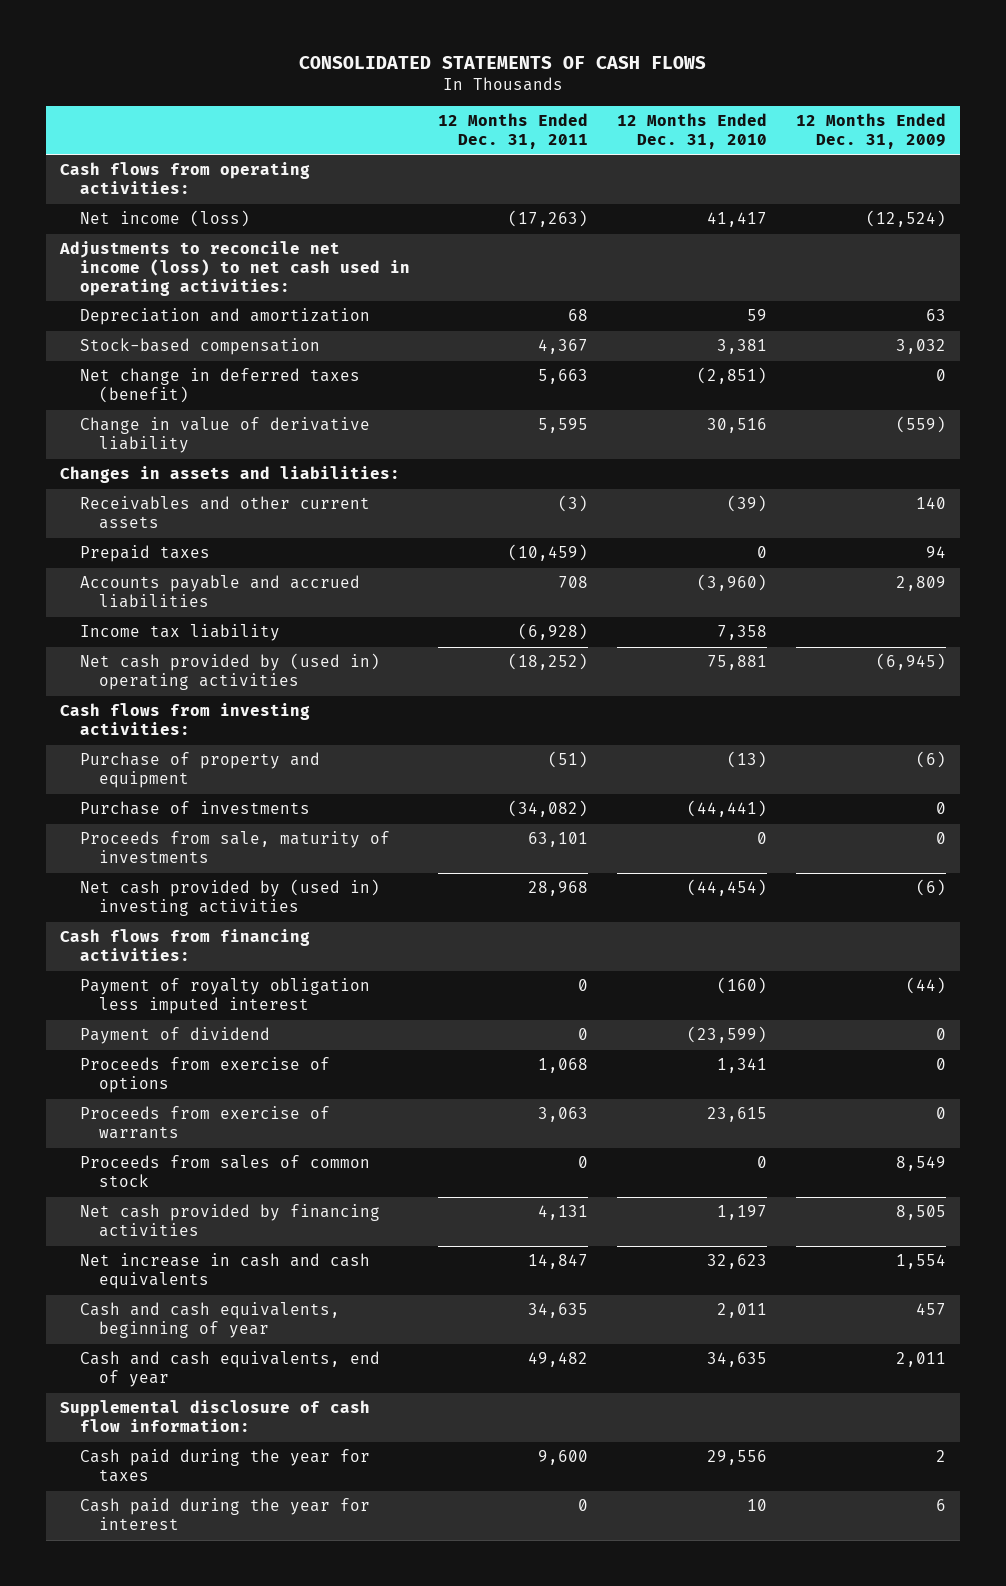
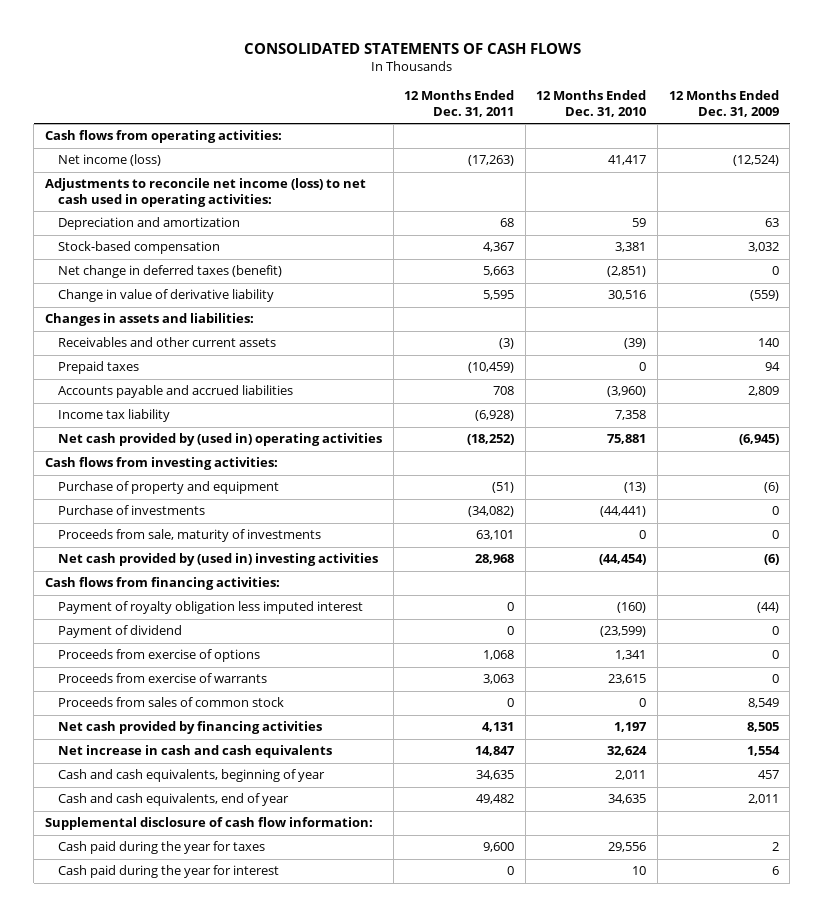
[707,1254,768,1270] 32,623 -> [607,746,648,757] 32,624

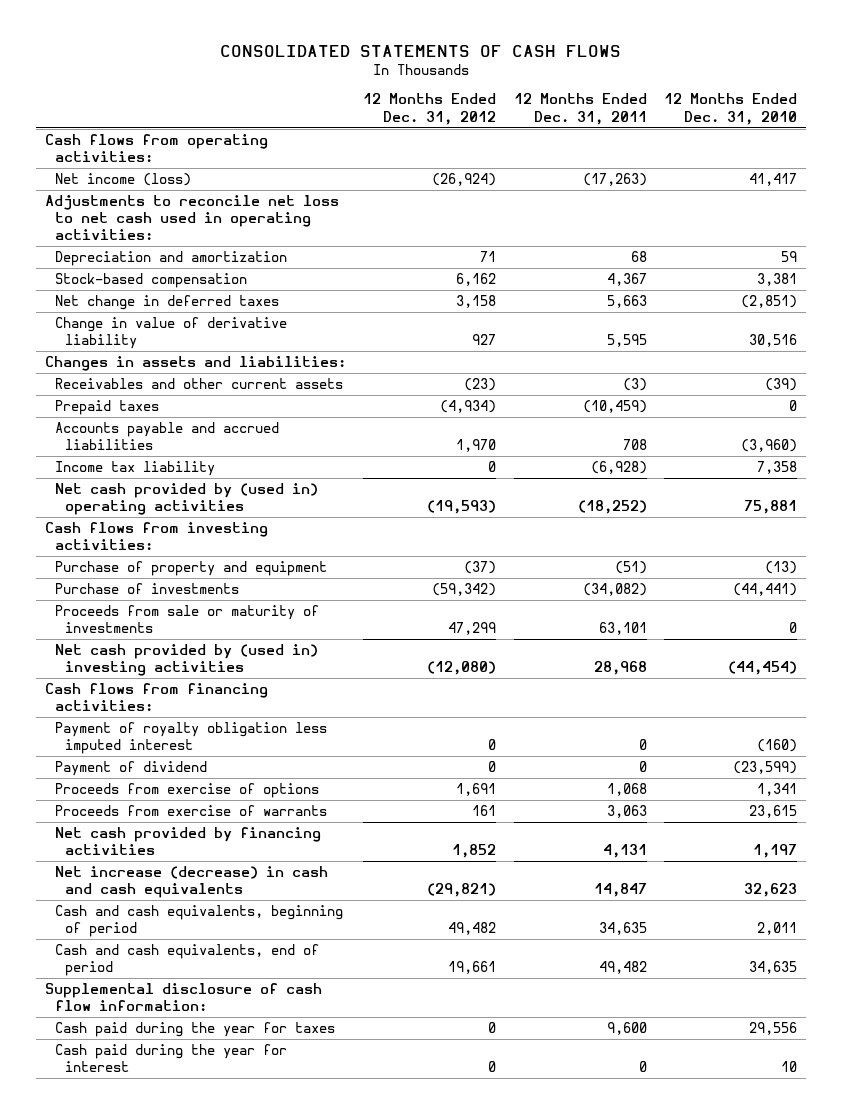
[668,90,779,117] 12 Months Ended Dec. 31, 2009 -> none
none -> [363,93,497,125] 12 Months Ended Dec. 31, 2012
[44,178,366,207] Adjustments to reconcile net income (loss) to net cash used in operating activities: -> [44,195,339,241] Adjustments to reconcile net loss to net cash used in operating activities:
[58,265,283,279] Net change in deferred taxes (benefit) -> [55,295,280,311] Net change in deferred taxes
[58,529,322,543] Proceeds from sale, maturity of investments -> [55,605,320,634] Proceeds from sale or maturity of investments
[58,697,285,708] Proceeds from sales of common stock -> none
[58,745,333,759] Net increase in cash and cash equivalents -> [55,866,329,899] Net increase (decrease) in cash and cash equivalents
[607,746,648,757] 32,624 -> [744,883,798,898] 32,623
[58,769,326,783] Cash and cash equivalents, beginning of year -> [55,905,344,938] Cash and cash equivalents, beginning of period
[58,793,290,807] Cash and cash equivalents, end of year -> [55,944,320,977] Cash and cash equivalents, end of period

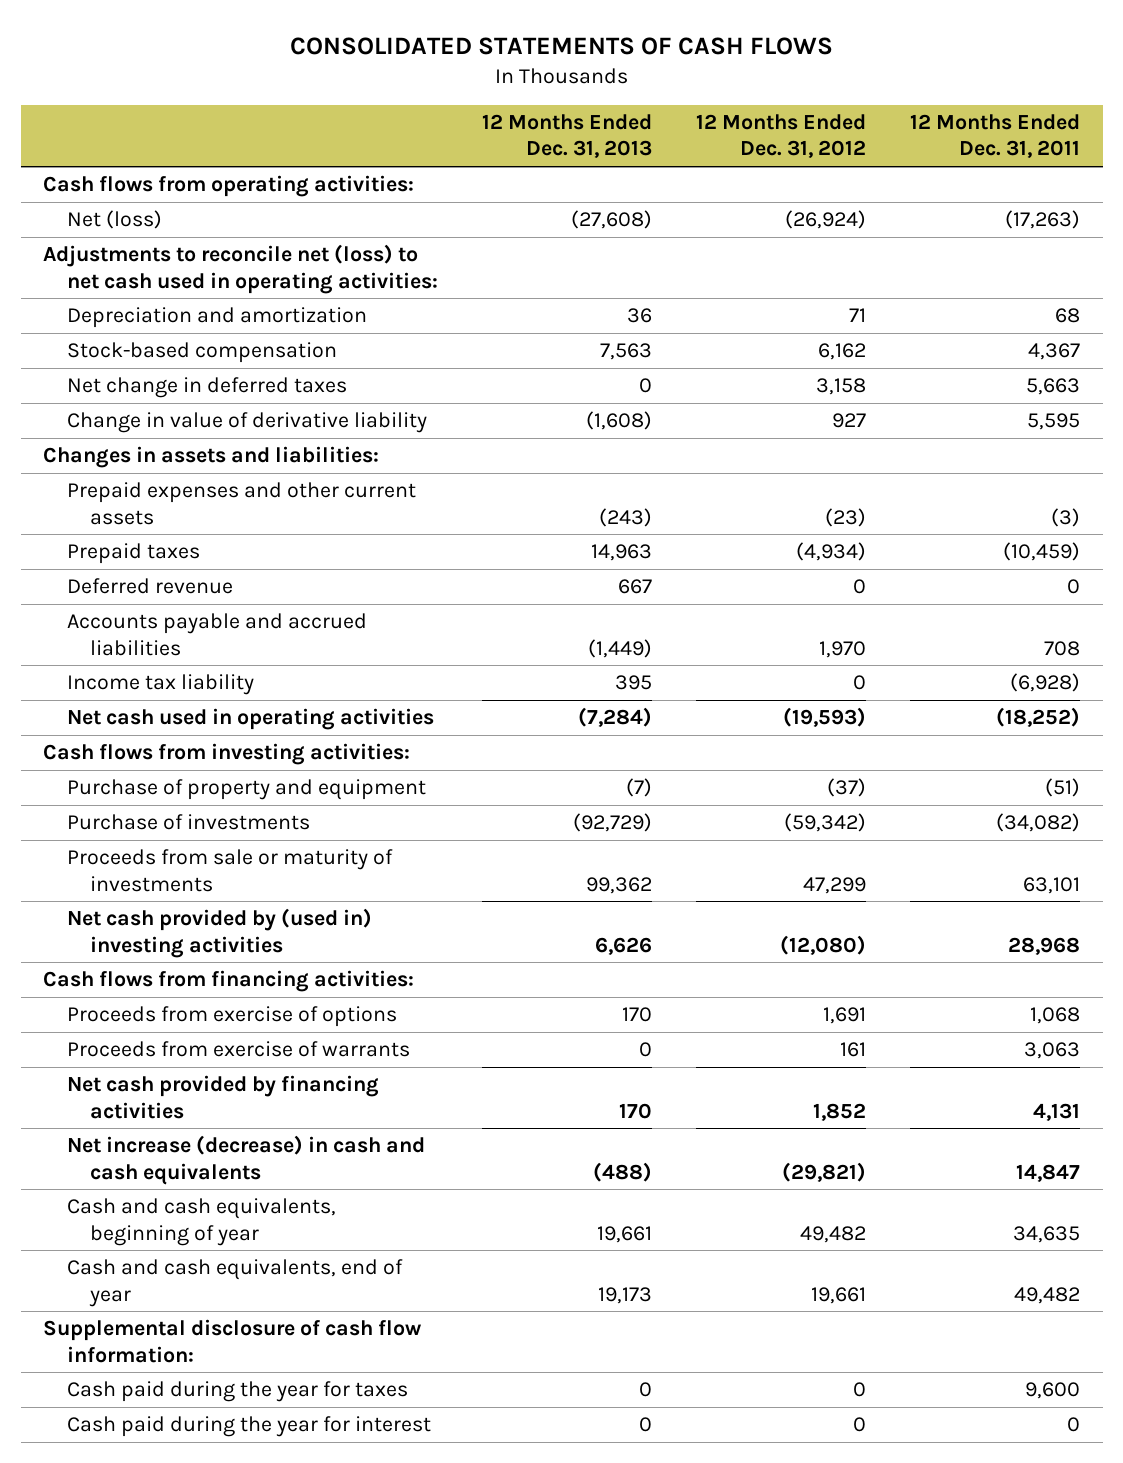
[664,93,798,125] 12 Months Ended Dec. 31, 2010 -> none
none -> [481,114,652,159] 12 Months Ended Dec. 31, 2013
[55,173,192,187] Net income (loss) -> [66,210,162,230] Net (loss)
[44,195,339,241] Adjustments to reconcile net loss to net cash used in operating activities: -> [42,244,438,294] Adjustments to reconcile net (loss) to net cash used in operating activities:
[55,378,344,390] Receivables and other current assets -> [66,482,416,525] Prepaid expenses and other current assets
none -> [66,578,233,595] Deferred revenue
[55,483,319,516] Net cash provided by (used in) operating activities -> [66,708,434,731] Net cash used in operating activities
[55,722,328,755] Payment of royalty obligation less imputed interest -> none
[55,761,208,777] Payment of dividend -> none
[55,905,344,938] Cash and cash equivalents, beginning of period -> [66,1198,336,1246] Cash and cash equivalents, beginning of year
[55,944,320,977] Cash and cash equivalents, end of period -> [66,1259,403,1307] Cash and cash equivalents, end of year

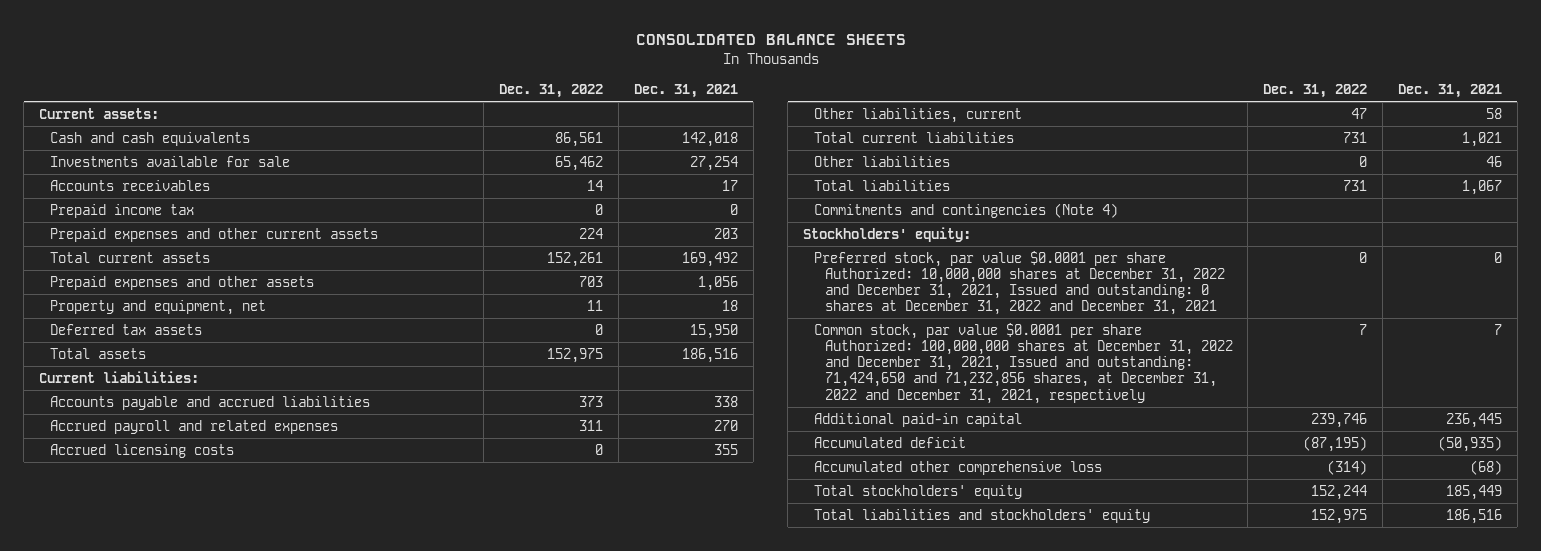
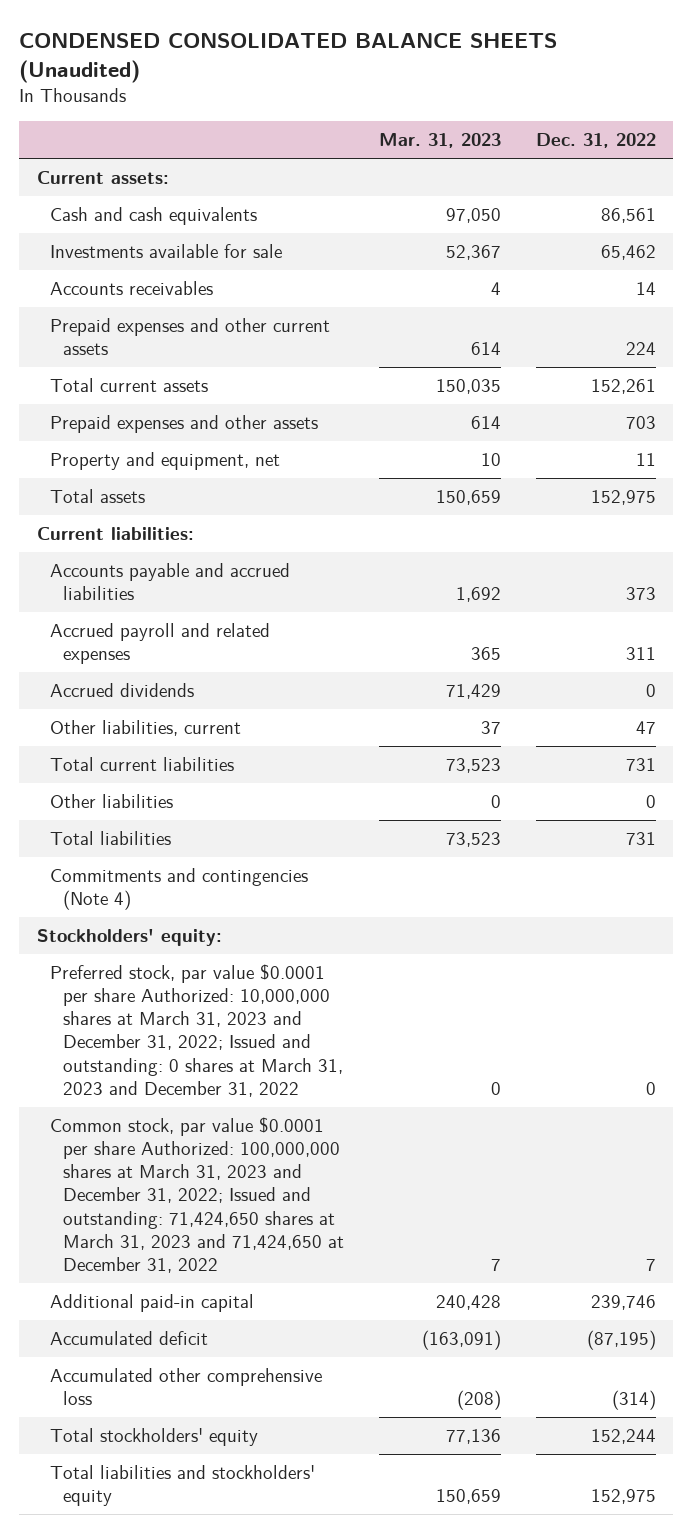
[635,34,906,46] CONSOLIDATED BALANCE SHEETS -> [19,33,558,84] CONDENSED CONSOLIDATED BALANCE SHEETS (Unaudited)
[633,84,738,99] Dec. 31, 2021 -> none
none -> [379,133,502,149] Mar. 31, 2023
[49,203,194,218] Prepaid income tax -> none
[49,323,202,335] Deferred tax assets -> none
[49,443,234,458] Accrued licensing costs -> none
none -> [50,683,195,698] Accrued dividends
[813,250,1225,316] Preferred stock, par value $0.0001 per share Authorized: 10,000,000 shares at December 31, 2022 and December 31, 2021, Issued and outstanding: 0 shares at December 31, 2022 and December 31, 2021 -> [50,964,344,1097] Preferred stock, par value $0.0001 per share Authorized: 10,000,000 shares at March 31, 2023 and December 31, 2022; Issued and outstanding: 0 shares at March 31, 2023 and December 31, 2022
[813,322,1233,404] Common stock, par value $0.0001 per share Authorized: 100,000,000 shares at December 31, 2022 and December 31, 2021, Issued and outstanding: 71,424,650 and 71,232,856 shares, at December 31, 2022 and December 31, 2021, respectively -> [50,1117,345,1273] Common stock, par value $0.0001 per share Authorized: 100,000,000 shares at March 31, 2023 and December 31, 2022; Issued and outstanding: 71,424,650 shares at March 31, 2023 and 71,424,650 at December 31, 2022

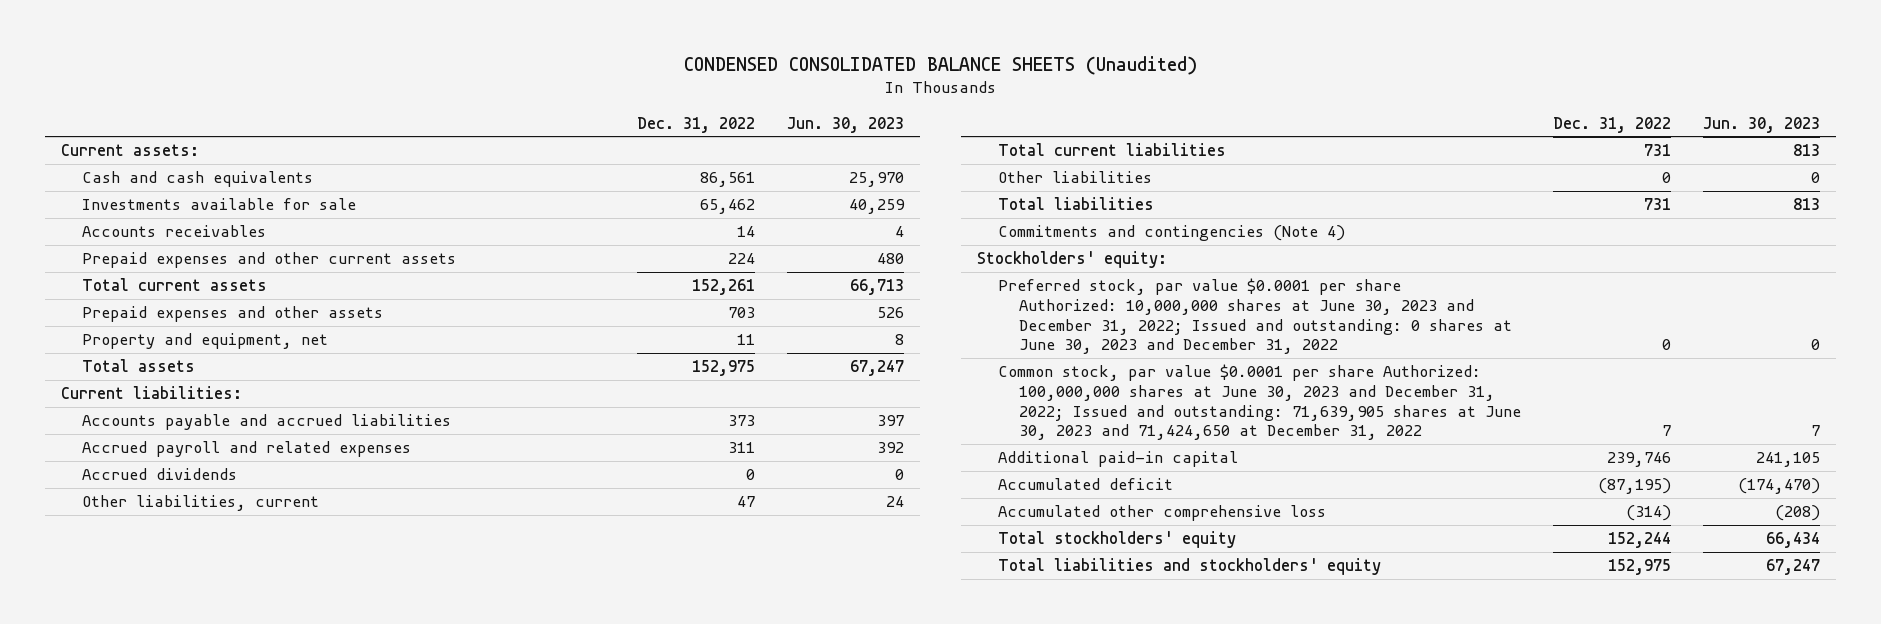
[379,133,502,149] Mar. 31, 2023 -> none
none -> [786,116,904,133] Jun. 30, 2023
[50,964,344,1097] Preferred stock, par value $0.0001 per share Authorized: 10,000,000 shares at March 31, 2023 and December 31, 2022; Issued and outstanding: 0 shares at March 31, 2023 and December 31, 2022 -> [997,278,1512,355] Preferred stock, par value $0.0001 per share Authorized: 10,000,000 shares at June 30, 2023 and December 31, 2022; Issued and outstanding: 0 shares at June 30, 2023 and December 31, 2022
[50,1117,345,1273] Common stock, par value $0.0001 per share Authorized: 100,000,000 shares at March 31, 2023 and December 31, 2022; Issued and outstanding: 71,424,650 shares at March 31, 2023 and 71,424,650 at December 31, 2022 -> [997,364,1521,441] Common stock, par value $0.0001 per share Authorized: 100,000,000 shares at June 30, 2023 and December 31, 2022; Issued and outstanding: 71,639,905 shares at June 30, 2023 and 71,424,650 at December 31, 2022

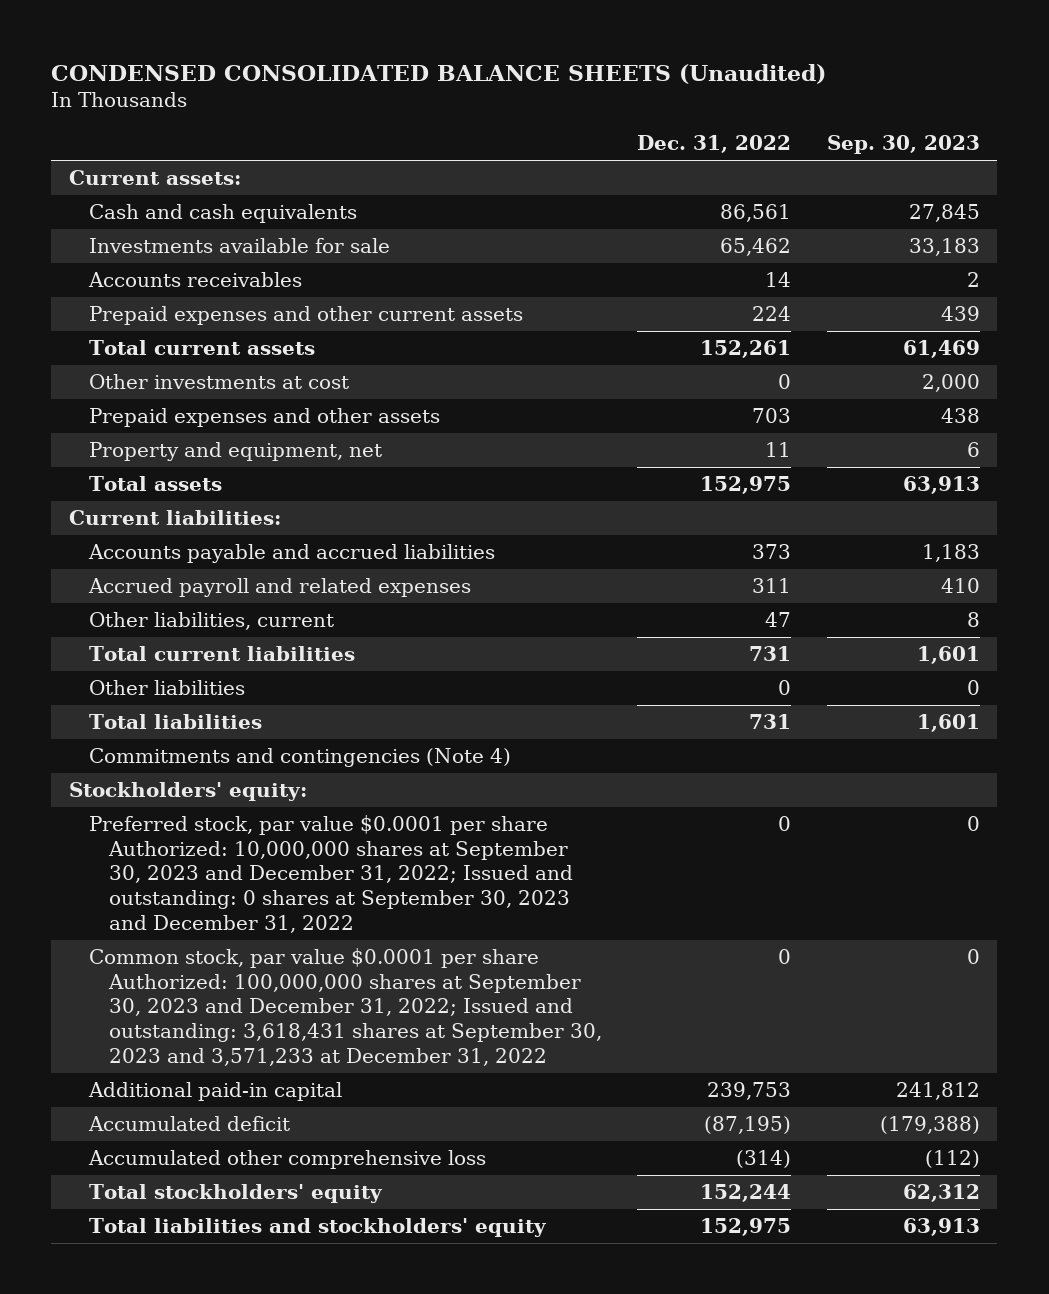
[786,116,904,133] Jun. 30, 2023 -> none
none -> [826,135,980,155] Sep. 30, 2023
none -> [88,373,349,389] Other investments at cost
[82,468,238,481] Accrued dividends -> none
[997,278,1512,355] Preferred stock, par value $0.0001 per share Authorized: 10,000,000 shares at June 30, 2023 and December 31, 2022; Issued and outstanding: 0 shares at June 30, 2023 and December 31, 2022 -> [88,814,573,934] Preferred stock, par value $0.0001 per share Authorized: 10,000,000 shares at September 30, 2023 and December 31, 2022; Issued and outstanding: 0 shares at September 30, 2023 and December 31, 2022
[997,364,1521,441] Common stock, par value $0.0001 per share Authorized: 100,000,000 shares at June 30, 2023 and December 31, 2022; Issued and outstanding: 71,639,905 shares at June 30, 2023 and 71,424,650 at December 31, 2022 -> [88,947,602,1067] Common stock, par value $0.0001 per share Authorized: 100,000,000 shares at September 30, 2023 and December 31, 2022; Issued and outstanding: 3,618,431 shares at September 30, 2023 and 3,571,233 at December 31, 2022
[1661,425,1671,437] 7 -> [778,948,792,964] 0
[1606,452,1671,468] 239,746 -> [707,1081,792,1100] 239,753

